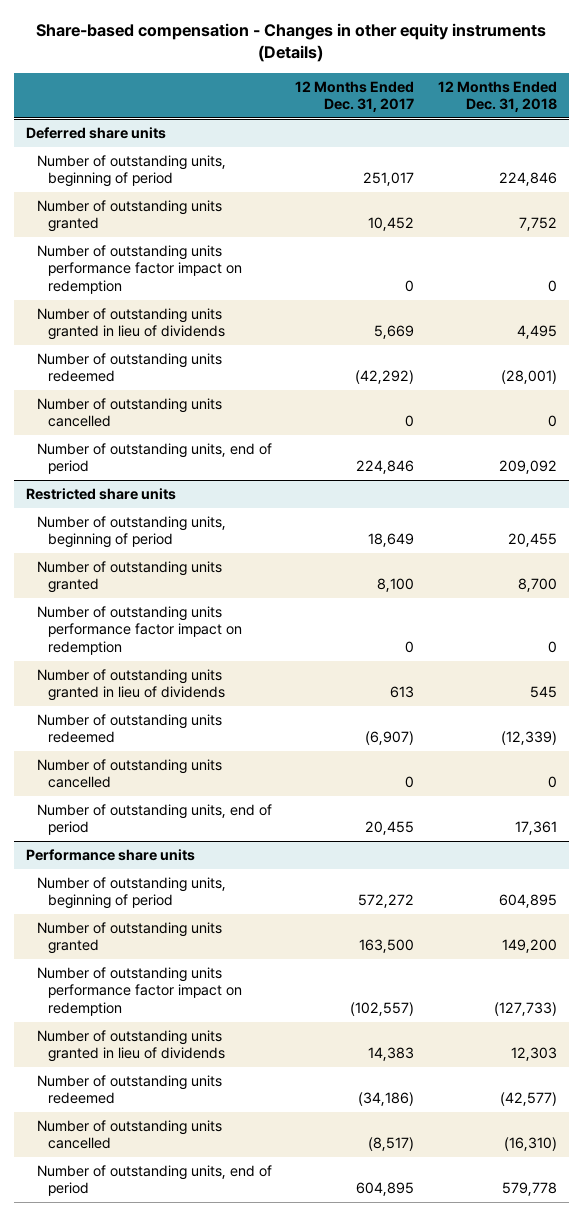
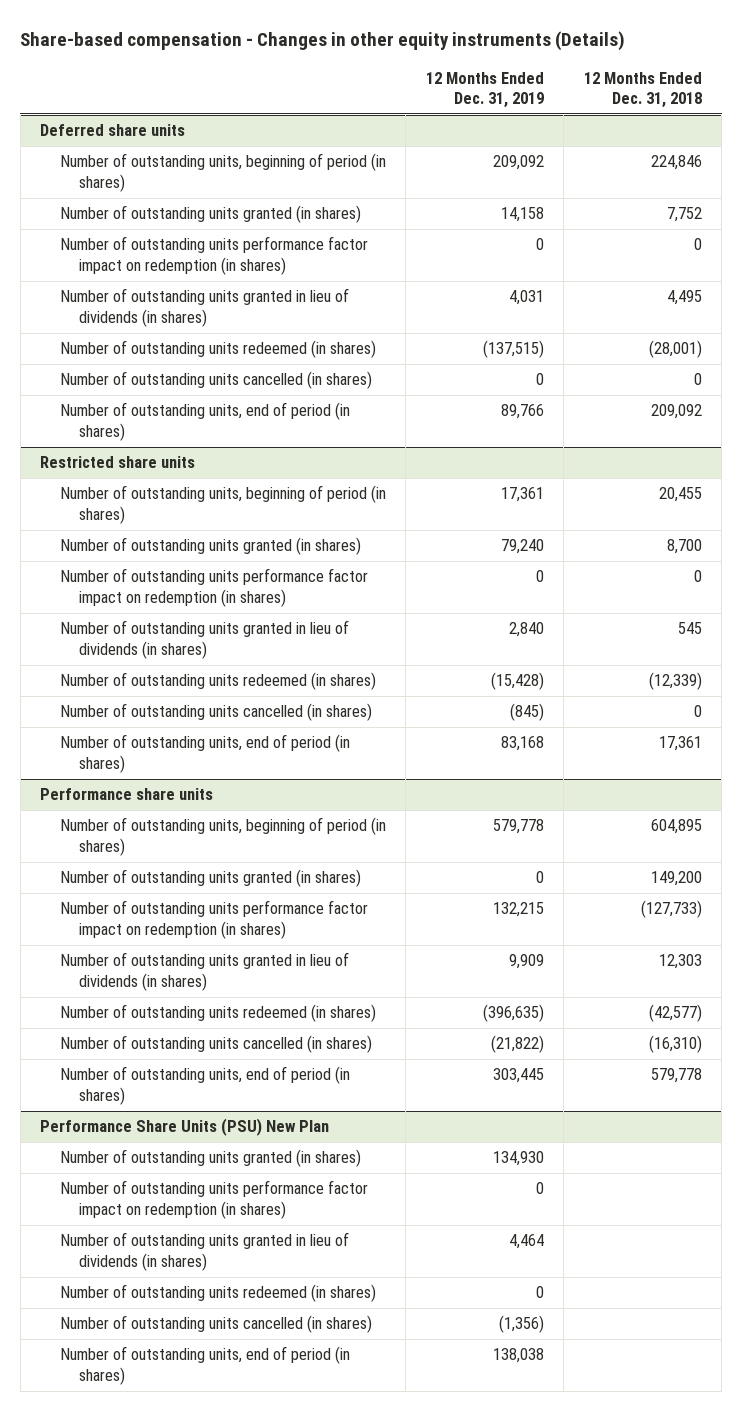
[295,80,415,113] 12 Months Ended Dec. 31, 2017 -> none
none -> [425,71,544,109] 12 Months Ended Dec. 31, 2019
[36,154,226,188] Number of outstanding units, beginning of period -> [59,153,386,192] Number of outstanding units, beginning of period (in shares)
[36,199,222,233] Number of outstanding units granted -> [59,205,361,224] Number of outstanding units granted (in shares)
[36,244,242,294] Number of outstanding units performance factor impact on redemption -> [59,236,368,275] Number of outstanding units performance factor impact on redemption (in shares)
[36,307,225,341] Number of outstanding units granted in lieu of dividends -> [59,288,349,327] Number of outstanding units granted in lieu of dividends (in shares)
[36,352,222,383] Number of outstanding units redeemed -> [59,340,376,359] Number of outstanding units redeemed (in shares)
[36,397,222,428] Number of outstanding units cancelled -> [59,371,372,390] Number of outstanding units cancelled (in shares)
[36,442,272,475] Number of outstanding units, end of period -> [59,402,350,441] Number of outstanding units, end of period (in shares)
[36,515,226,549] Number of outstanding units, beginning of period -> [59,485,386,524] Number of outstanding units, beginning of period (in shares)
[36,560,222,594] Number of outstanding units granted -> [59,537,361,556] Number of outstanding units granted (in shares)
[36,605,242,655] Number of outstanding units performance factor impact on redemption -> [59,568,368,607] Number of outstanding units performance factor impact on redemption (in shares)
[36,668,225,702] Number of outstanding units granted in lieu of dividends -> [59,620,349,659] Number of outstanding units granted in lieu of dividends (in shares)
[36,713,222,744] Number of outstanding units redeemed -> [59,672,376,691] Number of outstanding units redeemed (in shares)
[36,758,222,789] Number of outstanding units cancelled -> [59,703,372,722] Number of outstanding units cancelled (in shares)
[36,803,272,836] Number of outstanding units, end of period -> [59,734,350,773] Number of outstanding units, end of period (in shares)
[36,876,226,910] Number of outstanding units, beginning of period -> [59,817,386,856] Number of outstanding units, beginning of period (in shares)
[36,921,222,955] Number of outstanding units granted -> [59,869,361,888] Number of outstanding units granted (in shares)
[36,966,242,1016] Number of outstanding units performance factor impact on redemption -> [59,900,368,939] Number of outstanding units performance factor impact on redemption (in shares)
[36,1029,225,1063] Number of outstanding units granted in lieu of dividends -> [59,952,349,991] Number of outstanding units granted in lieu of dividends (in shares)
[36,1074,222,1105] Number of outstanding units redeemed -> [59,1004,376,1023] Number of outstanding units redeemed (in shares)
[36,1119,222,1150] Number of outstanding units cancelled -> [59,1035,372,1054] Number of outstanding units cancelled (in shares)
[36,1164,272,1197] Number of outstanding units, end of period -> [59,1066,350,1105] Number of outstanding units, end of period (in shares)
none -> [40,1118,330,1137] Performance Share Units (PSU) New Plan
none -> [59,1149,361,1168] Number of outstanding units granted (in shares)
none -> [59,1180,368,1219] Number of outstanding units performance factor impact on redemption (in shares)
none -> [59,1232,349,1271] Number of outstanding units granted in lieu of dividends (in shares)
none -> [59,1284,376,1303] Number of outstanding units redeemed (in shares)
none -> [59,1315,372,1334] Number of outstanding units cancelled (in shares)
none -> [59,1346,350,1385] Number of outstanding units, end of period (in shares)

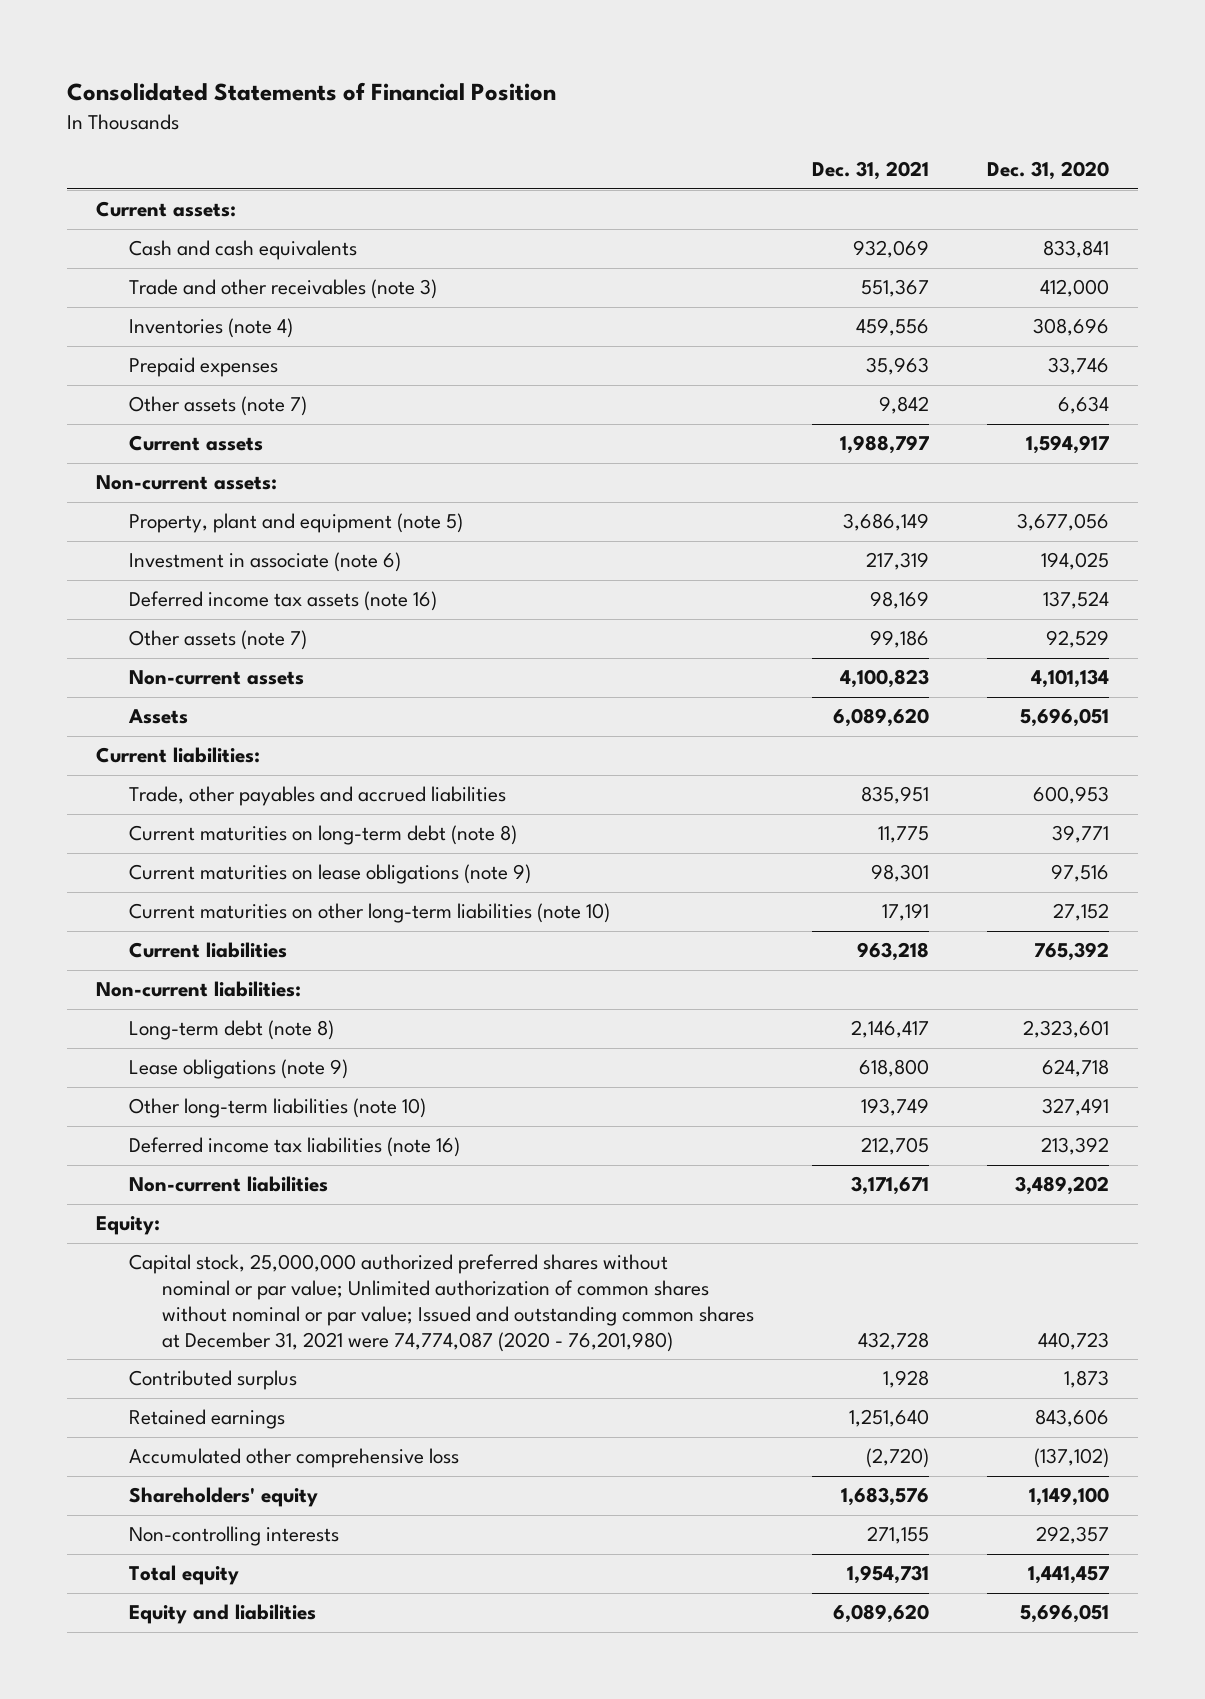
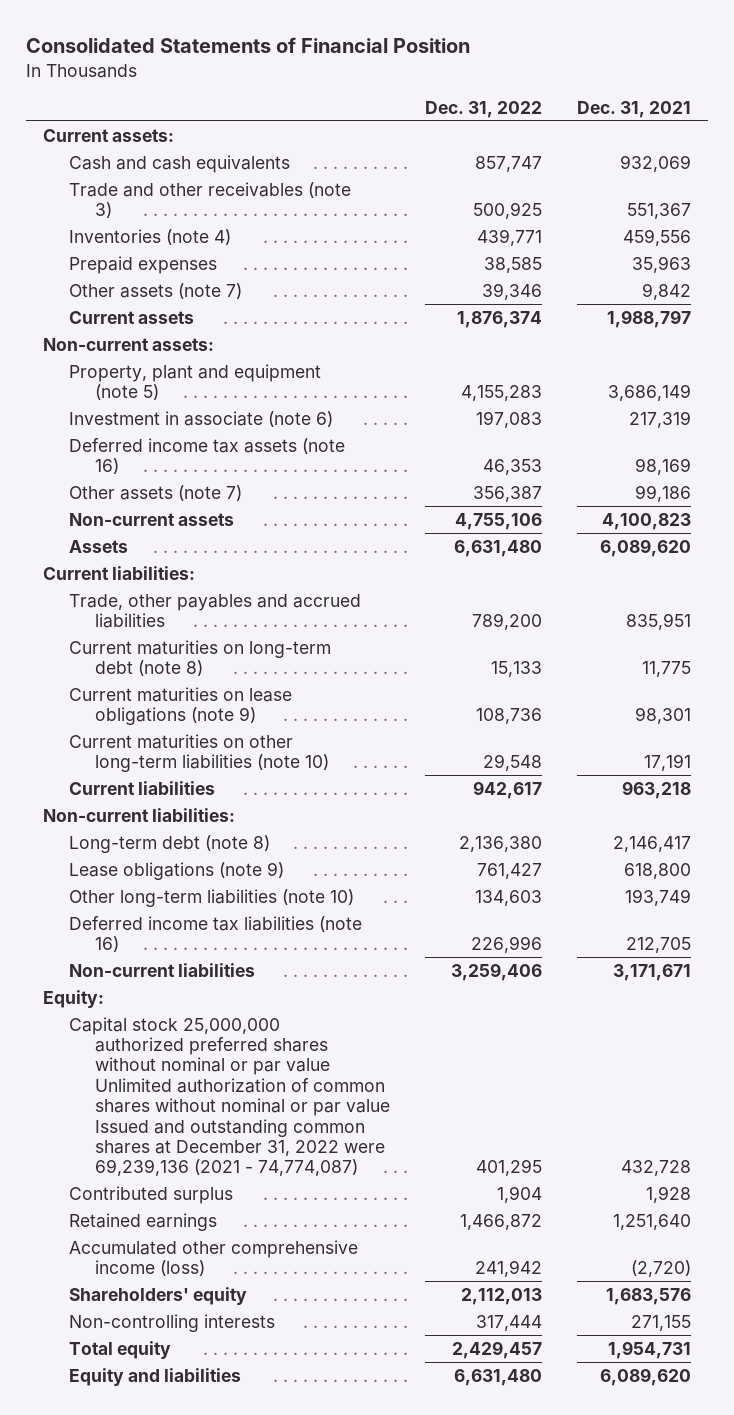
[987,161,1110,181] Dec. 31, 2020 -> none
none -> [425,100,543,118] Dec. 31, 2022
[129,1254,755,1352] Capital stock, 25,000,000 authorized preferred shares without nominal or par value; Unlimited authorization of common shares without nominal or par value; Issued and outstanding common shares at December 31, 2021 were 74,774,087 (2020 - 76,201,980) -> [69,1016,391,1177] Capital stock 25,000,000 authorized preferred shares without nominal or par value Unlimited authorization of common shares without nominal or par value Issued and outstanding common shares at December 31, 2022 were 69,239,136 (2021 - 74,774,087)
[129,1448,460,1469] Accumulated other comprehensive loss -> [69,1239,359,1277] Accumulated other comprehensive income (loss)

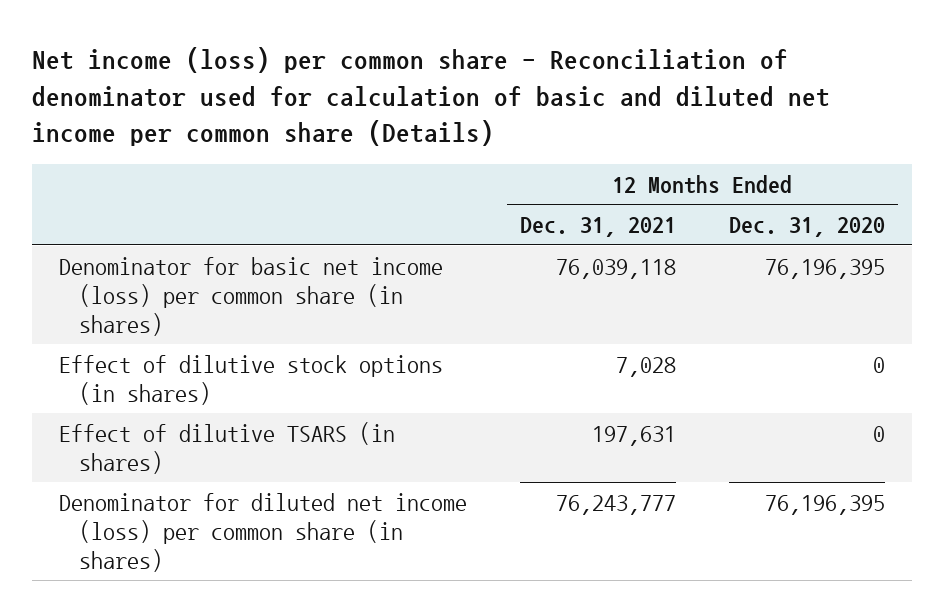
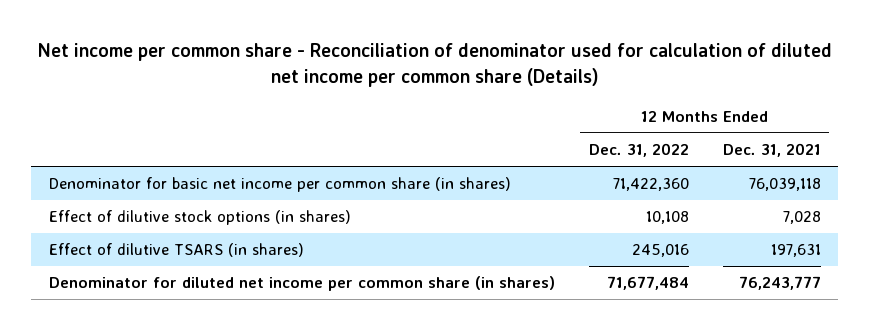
[32,47,831,147] Net income (loss) per common share - Reconciliation of denominator used for calculation of basic and diluted net income per common share (Details) -> [36,43,832,88] Net income per common share - Reconciliation of denominator used for calculation of diluted net income per common share (Details)
[729,217,886,238] Dec. 31, 2020 -> none
none -> [588,143,689,158] Dec. 31, 2022
[58,256,443,336] Denominator for basic net income (loss) per common share (in shares) -> [48,177,511,193] Denominator for basic net income per common share (in shares)
[58,492,467,572] Denominator for diluted net income (loss) per common share (in shares) -> [48,276,555,292] Denominator for diluted net income per common share (in shares)

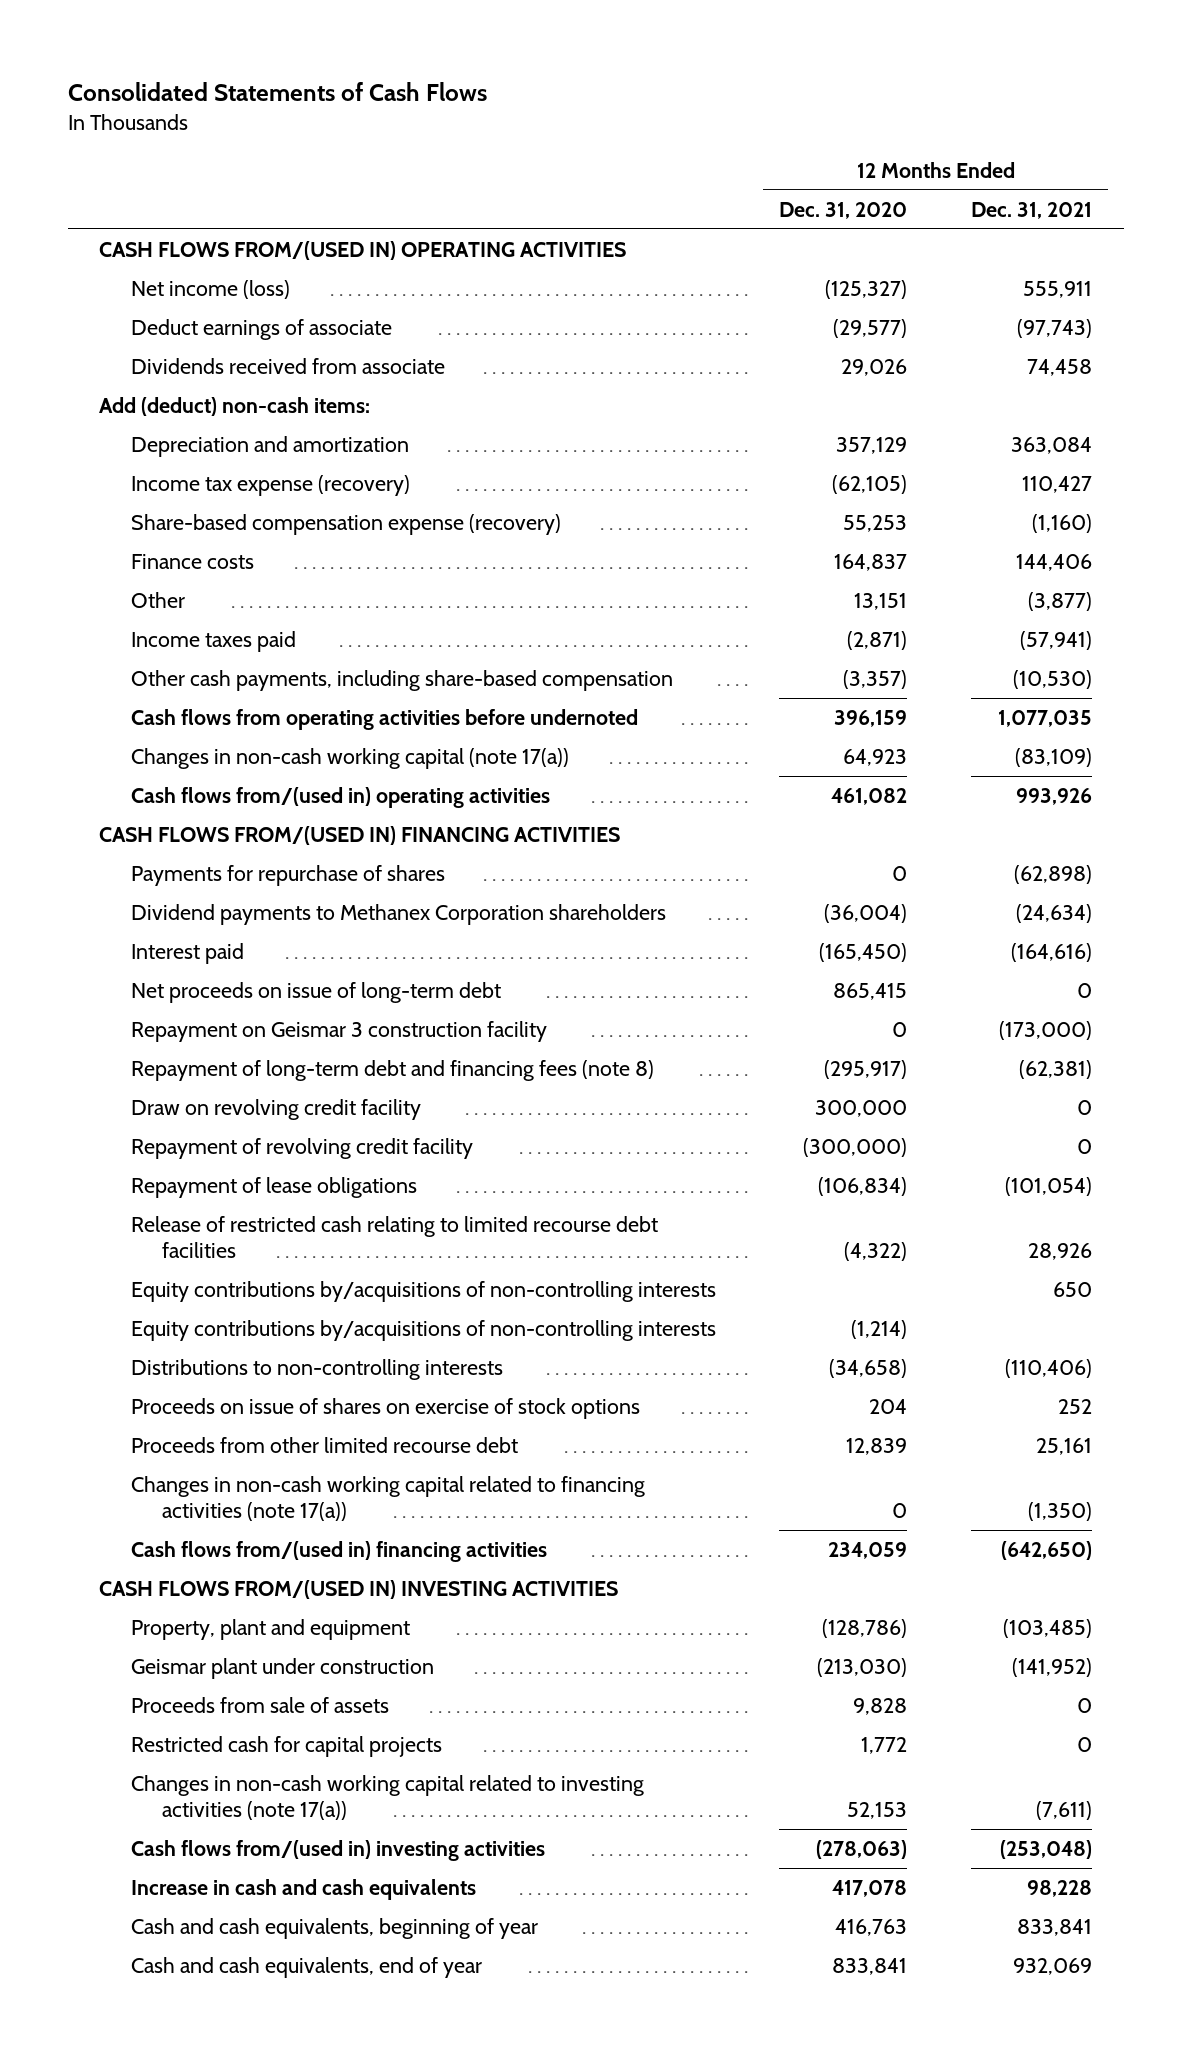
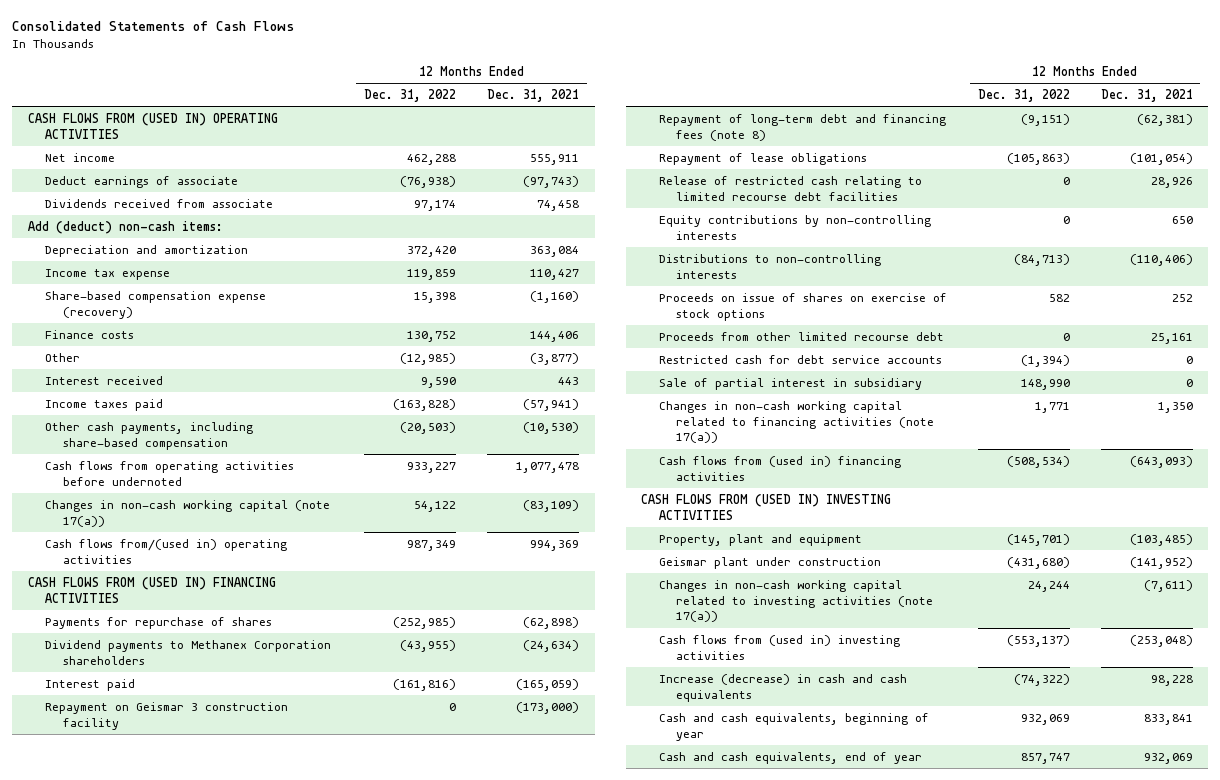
[779,201,908,219] Dec. 31, 2020 -> none
none -> [364,88,457,102] Dec. 31, 2022
[99,240,627,260] CASH FLOWS FROM/(USED IN) OPERATING ACTIVITIES -> [27,112,278,139] CASH FLOWS FROM (USED IN) OPERATING ACTIVITIES
[130,279,290,299] Net income (loss) -> [45,152,116,162] Net income
[130,474,410,496] Income tax expense (recovery) -> [45,268,171,280] Income tax expense
none -> [45,375,164,385] Interest received
[998,709,1093,727] 1,077,035 -> [516,461,580,473] 1,077,478
[1016,787,1093,805] 993,926 -> [530,539,580,551] 994,369
[99,825,621,845] CASH FLOWS FROM/(USED IN) FINANCING ACTIVITIES -> [27,576,276,603] CASH FLOWS FROM (USED IN) FINANCING ACTIVITIES
[130,981,501,1003] Net proceeds on issue of long-term debt -> none
[1011,942,1093,962] (164,616) -> [516,678,580,691] (165,059)
[130,1098,421,1120] Draw on revolving credit facility -> none
[130,1137,473,1159] Repayment of revolving credit facility -> none
[130,1319,716,1341] Equity contributions by/acquisitions of non-controlling interests -> none
[130,1280,716,1302] Equity contributions by/acquisitions of non-controlling interests -> [658,214,931,240] Equity contributions by non-controlling interests
none -> [658,354,942,364] Restricted cash for debt service accounts
none -> [658,377,922,390] Sale of partial interest in subsidiary
[1028,1502,1093,1522] (1,350) -> [1157,401,1193,413] 1,350
[130,1540,547,1562] Cash flows from/(used in) financing activities -> [658,455,901,481] Cash flows from (used in) financing activities
[1001,1540,1093,1560] (642,650) -> [1129,455,1193,468] (643,093)
[99,1579,619,1599] CASH FLOWS FROM/(USED IN) INVESTING ACTIVITIES -> [641,493,892,520] CASH FLOWS FROM (USED IN) INVESTING ACTIVITIES
[130,1696,389,1713] Proceeds from sale of assets -> none
[130,1735,442,1757] Restricted cash for capital projects -> none
[130,1839,545,1861] Cash flows from/(used in) investing activities -> [658,634,900,660] Cash flows from (used in) investing activities
[130,1878,476,1900] Increase in cash and cash equivalents -> [658,673,907,702] Increase (decrease) in cash and cash equivalents

